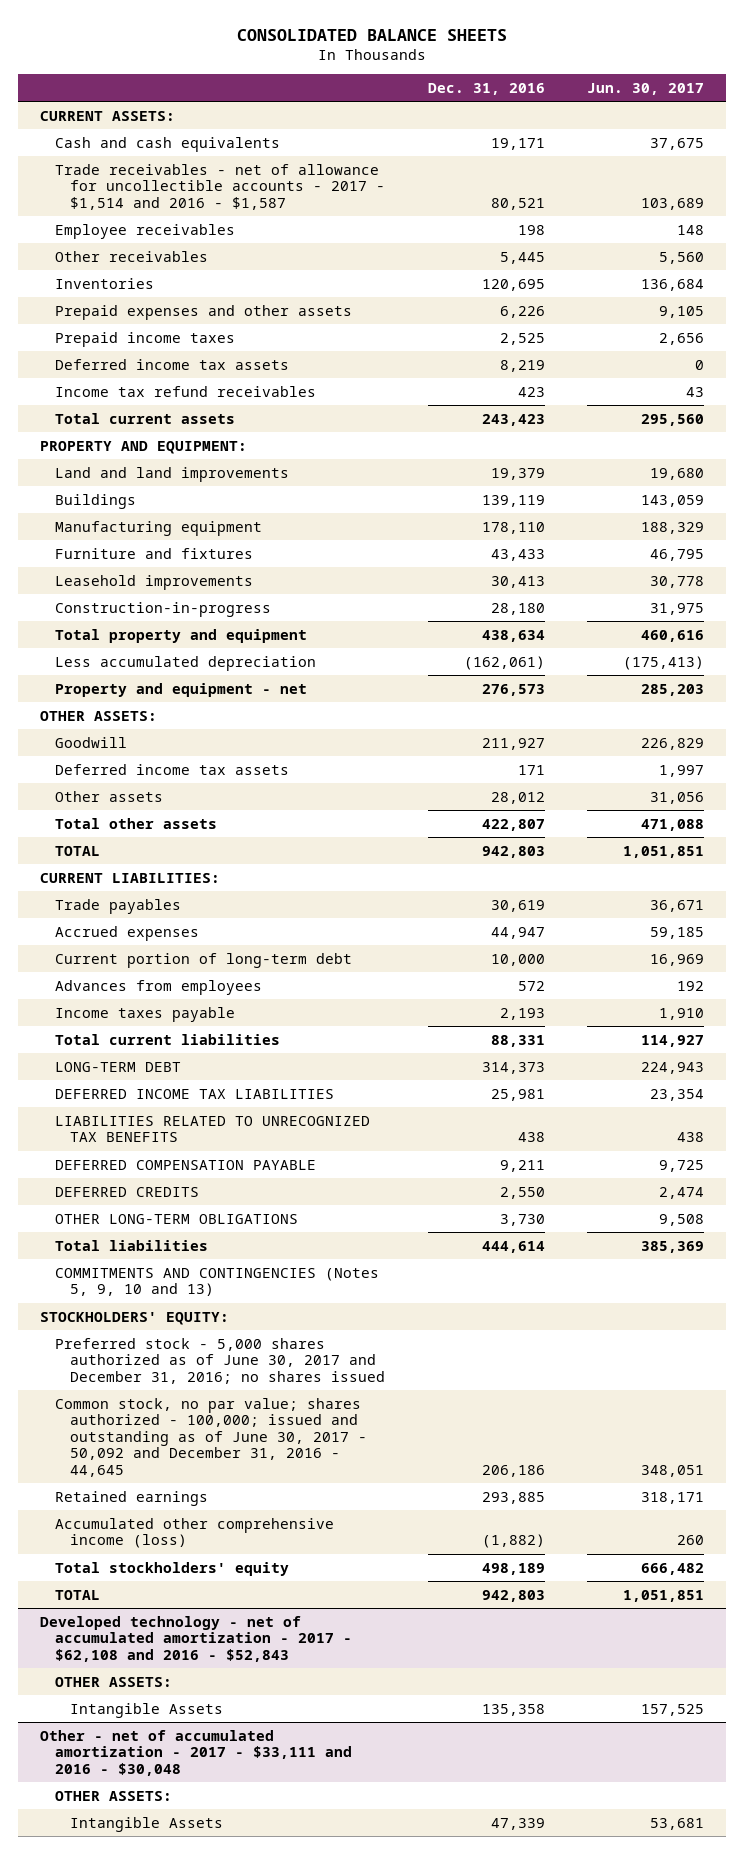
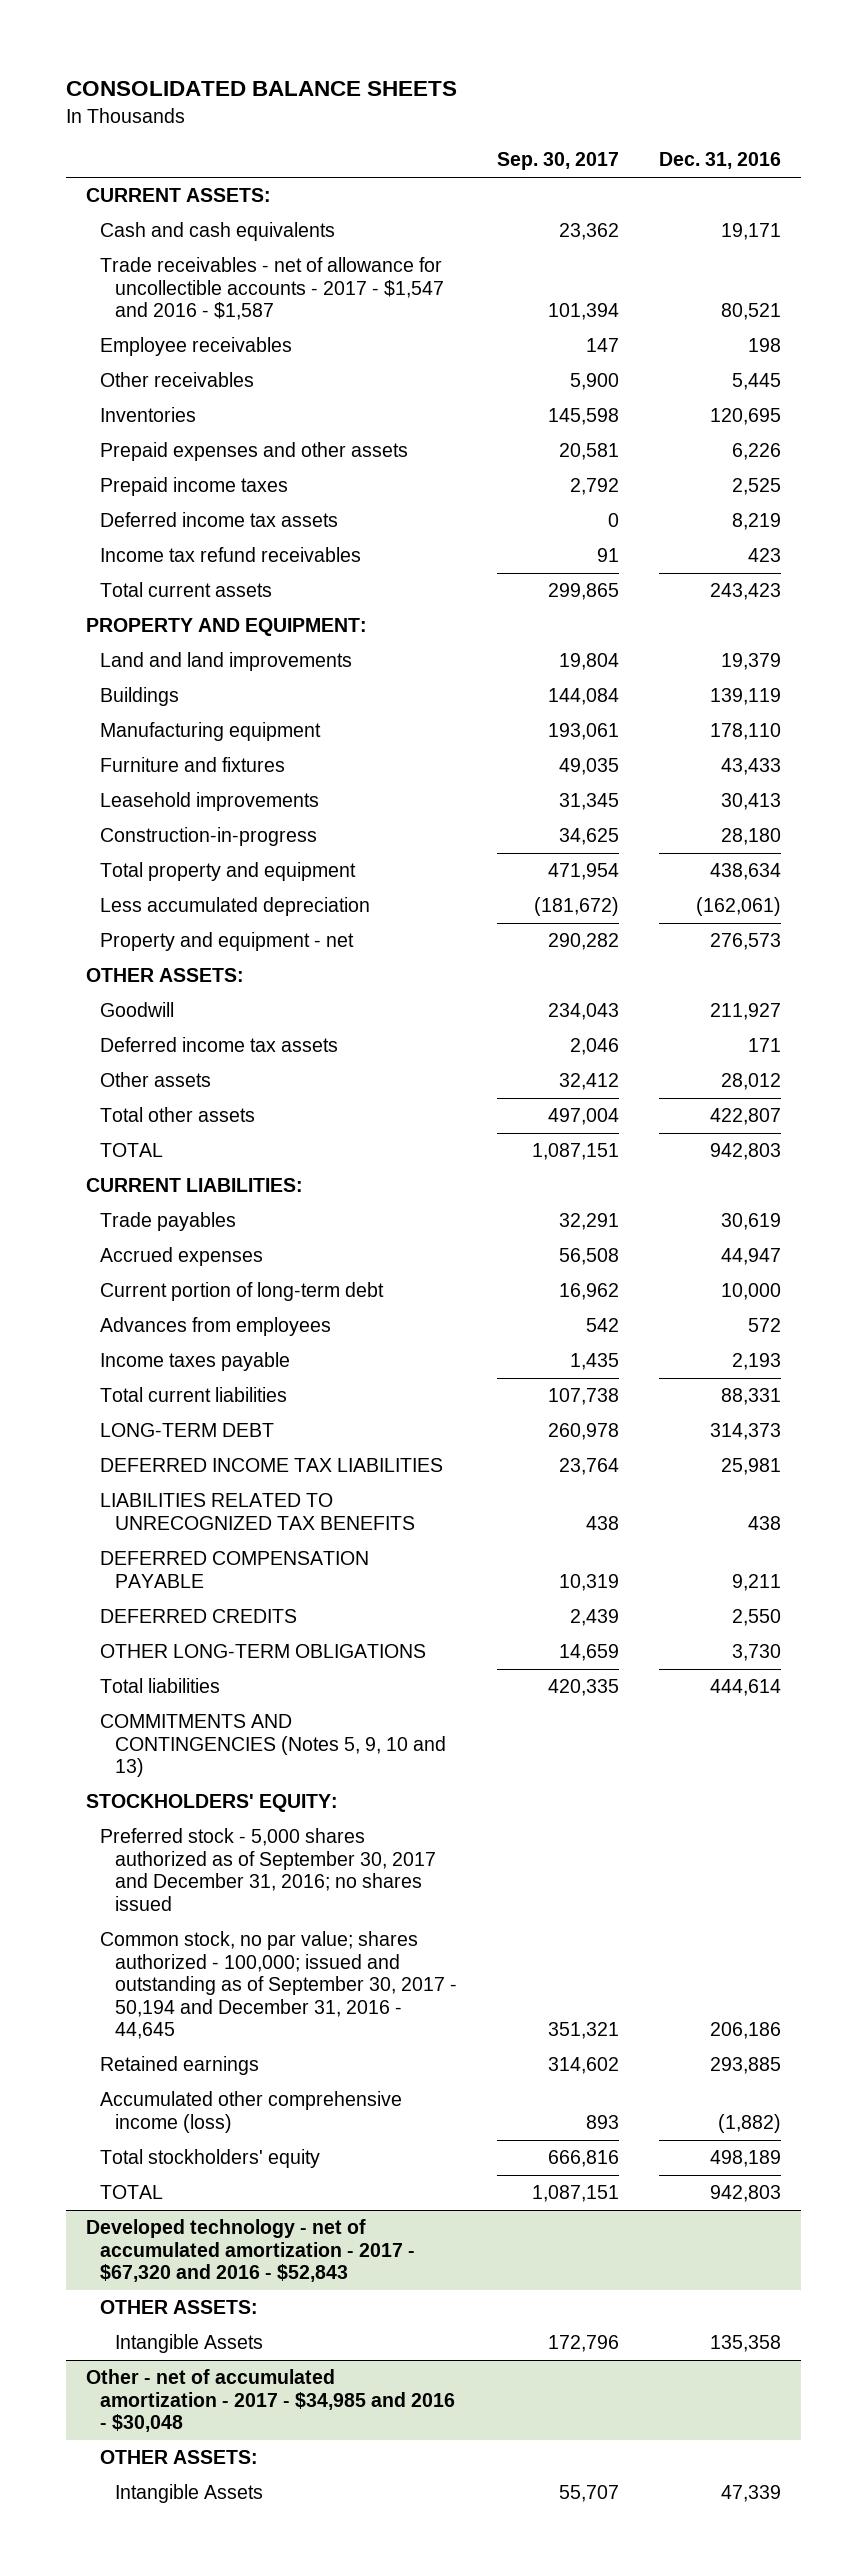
[587,82,705,95] Jun. 30, 2017 -> none
none -> [496,152,619,171] Sep. 30, 2017
[54,163,386,210] Trade receivables - net of allowance for uncollectible accounts - 2017 - $1,514 and 2016 - $1,587 -> [100,257,444,321] Trade receivables - net of allowance for uncollectible accounts - 2017 - $1,547 and 2016 - $1,587
[54,1337,386,1384] Preferred stock - 5,000 shares authorized as of June 30, 2017 and December 31, 2016; no shares issued -> [100,1828,436,1911] Preferred stock - 5,000 shares authorized as of September 30, 2017 and December 31, 2016; no shares issued
[54,1397,368,1477] Common stock, no par value; shares authorized - 100,000; issued and outstanding as of June 30, 2017 - 50,092 and December 31, 2016 - 44,645 -> [100,1931,457,2040] Common stock, no par value; shares authorized - 100,000; issued and outstanding as of September 30, 2017 - 50,194 and December 31, 2016 - 44,645
[39,1615,352,1662] Developed technology - net of accumulated amortization - 2017 - $62,108 and 2016 - $52,843 -> [86,2219,416,2283] Developed technology - net of accumulated amortization - 2017 - $67,320 and 2016 - $52,843
[39,1729,352,1776] Other - net of accumulated amortization - 2017 - $33,111 and 2016 - $30,048 -> [86,2369,456,2433] Other - net of accumulated amortization - 2017 - $34,985 and 2016 - $30,048

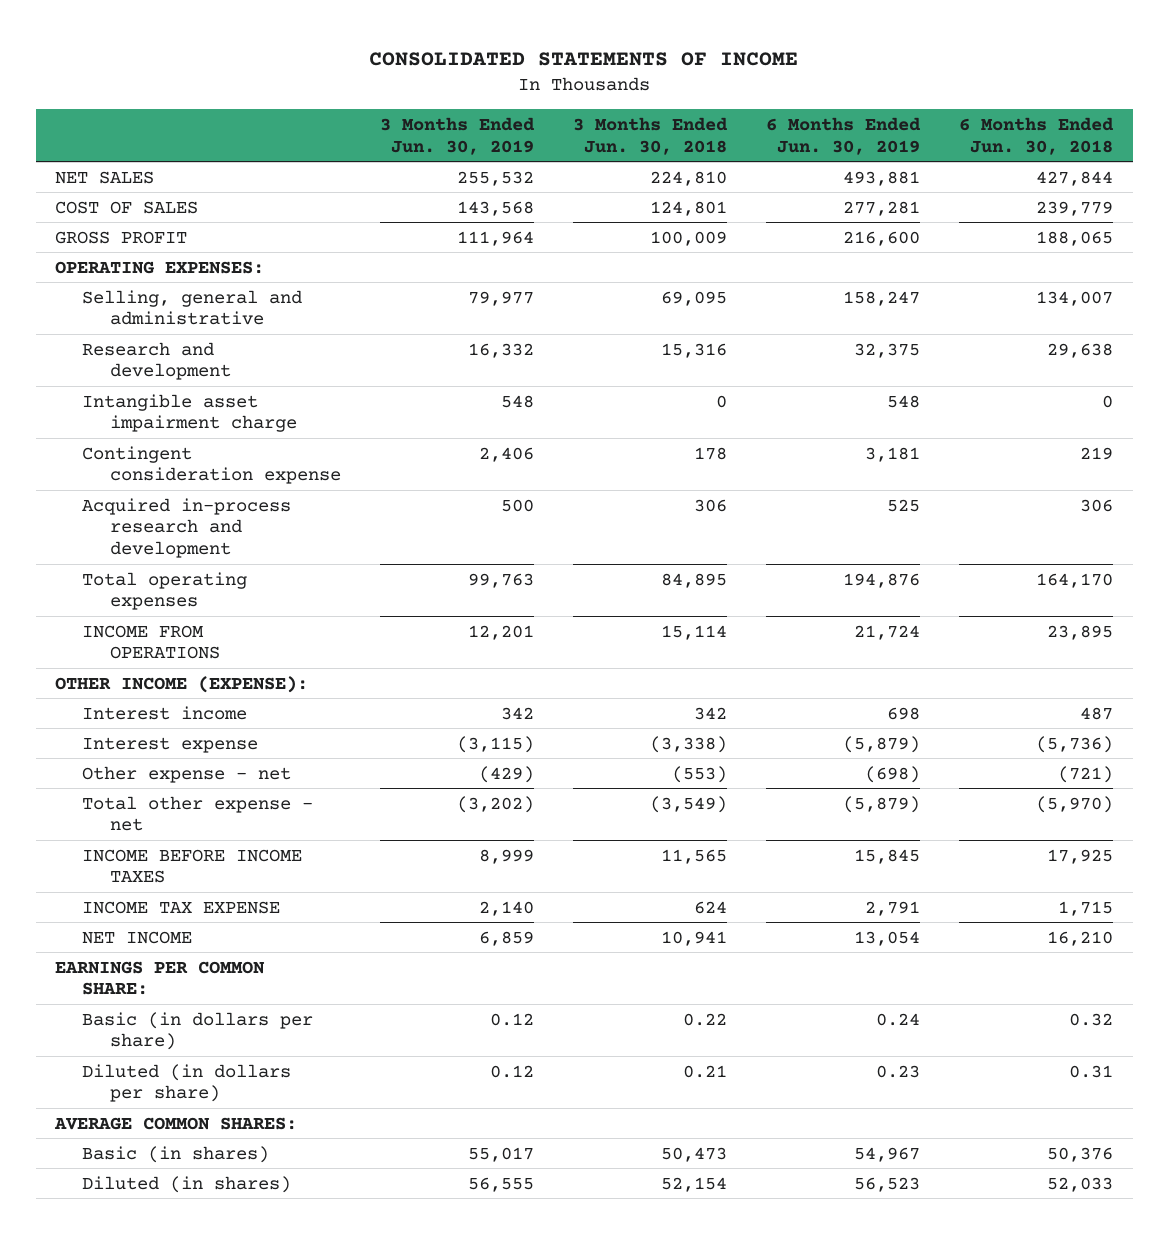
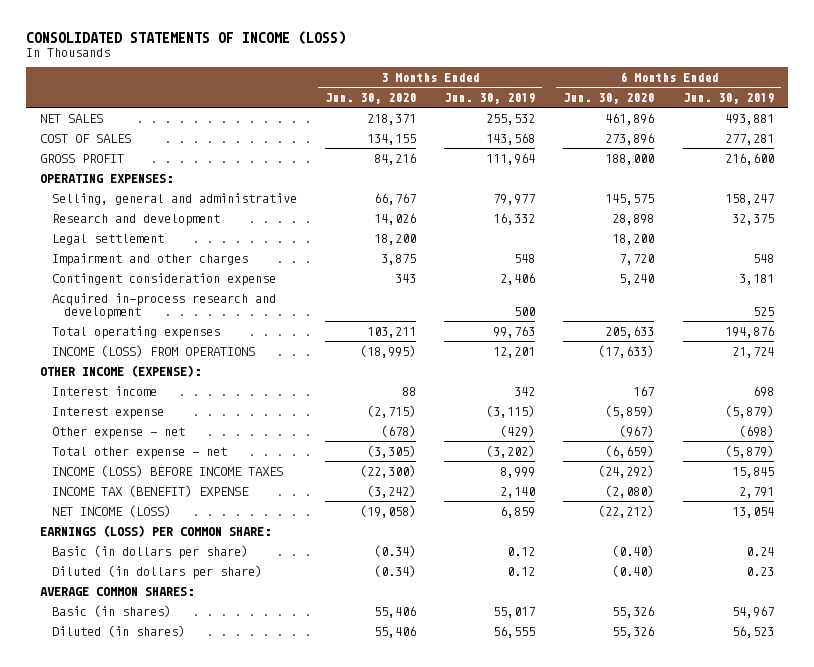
[369,51,799,66] CONSOLIDATED STATEMENTS OF INCOME -> [26,30,347,45] CONSOLIDATED STATEMENTS OF INCOME (LOSS)
[572,116,728,155] 3 Months Ended Jun. 30, 2018 -> none
[958,116,1114,155] 6 Months Ended Jun. 30, 2018 -> none
none -> [325,93,417,105] Jun. 30, 2020
none -> [563,93,655,105] Jun. 30, 2020
none -> [52,233,165,245] Legal settlement
[82,393,297,433] Intangible asset impairment charge -> [52,252,249,266] Impairment and other charges
[82,624,220,660] INCOME FROM OPERATIONS -> [52,344,256,357] INCOME (LOSS) FROM OPERATIONS
[82,848,303,884] INCOME BEFORE INCOME TAXES -> [52,464,284,477] INCOME (LOSS) BEFORE INCOME TAXES
[82,900,281,914] INCOME TAX EXPENSE -> [52,484,250,497] INCOME TAX (BENEFIT) EXPENSE
[82,930,193,944] NET INCOME -> [52,504,172,517] NET INCOME (LOSS)
[55,960,266,996] EARNINGS PER COMMON SHARE: -> [40,524,272,537] EARNINGS (LOSS) PER COMMON SHARE:

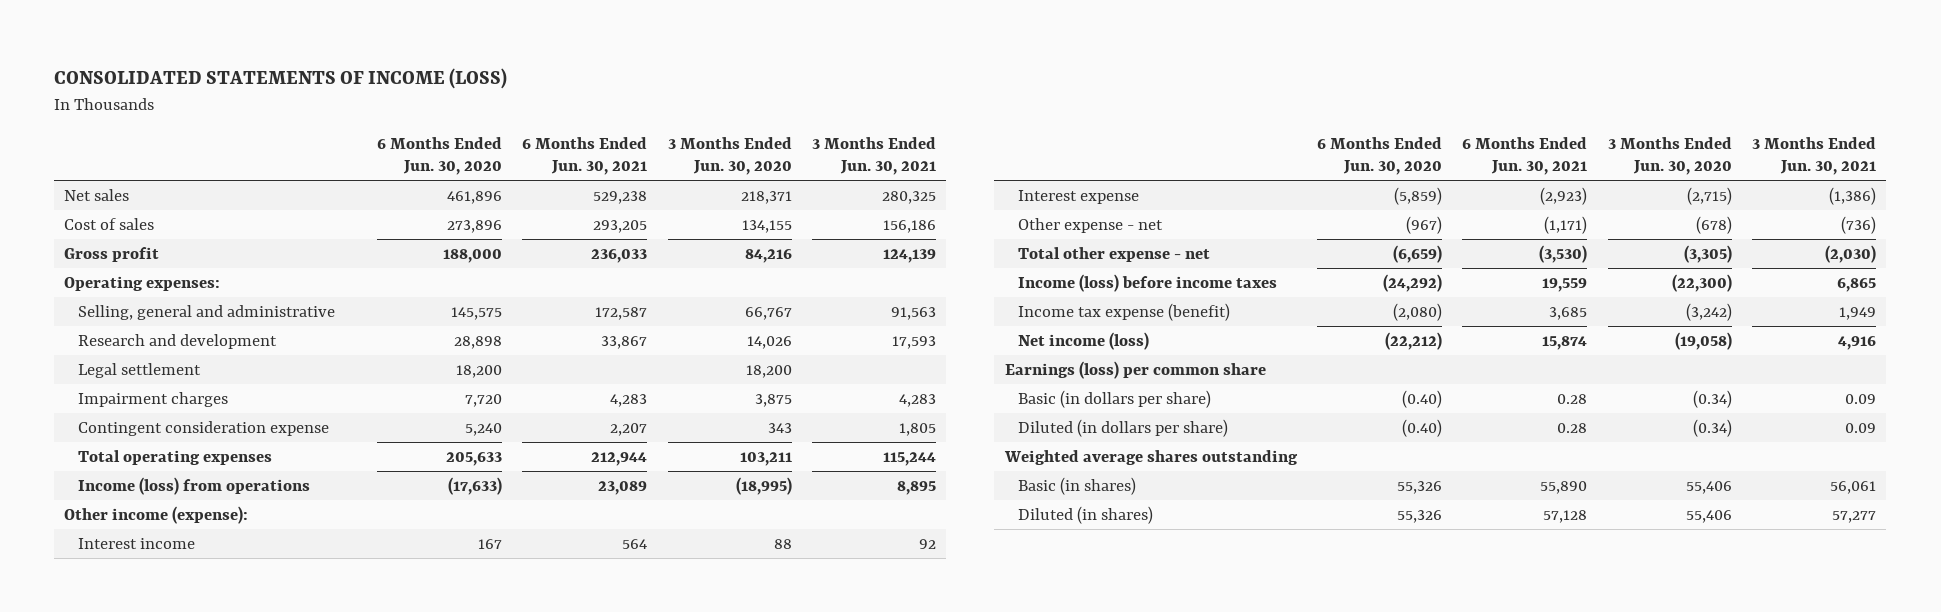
[444,93,536,105] Jun. 30, 2019 -> none
[682,93,774,105] Jun. 30, 2019 -> none
none -> [522,137,648,176] 6 Months Ended Jun. 30, 2021
none -> [812,137,937,176] 3 Months Ended Jun. 30, 2021
[40,113,104,123] NET SALES -> [64,188,130,201] Net sales
[40,133,132,143] COST OF SALES -> [64,217,155,230] Cost of sales
[40,153,125,163] GROSS PROFIT -> [64,246,160,262] Gross profit
[40,173,174,183] OPERATING EXPENSES: -> [64,275,221,291] Operating expenses:
[52,252,249,266] Impairment and other charges -> [78,391,229,407] Impairment charges
[52,292,277,320] Acquired in-process research and development -> none
[52,344,256,357] INCOME (LOSS) FROM OPERATIONS -> [78,476,311,495] Income (loss) from operations
[40,364,202,377] OTHER INCOME (EXPENSE): -> [64,505,249,524] Other income (expense):
[52,464,284,477] INCOME (LOSS) BEFORE INCOME TAXES -> [1018,273,1278,292] Income (loss) before income taxes
[52,484,250,497] INCOME TAX (BENEFIT) EXPENSE -> [1018,302,1231,321] Income tax expense (benefit)
[52,504,172,517] NET INCOME (LOSS) -> [1018,331,1150,350] Net income (loss)
[40,524,272,537] EARNINGS (LOSS) PER COMMON SHARE: -> [1004,360,1266,379] Earnings (loss) per common share
[40,586,195,596] AVERAGE COMMON SHARES: -> [1003,449,1298,465] Weighted average shares outstanding

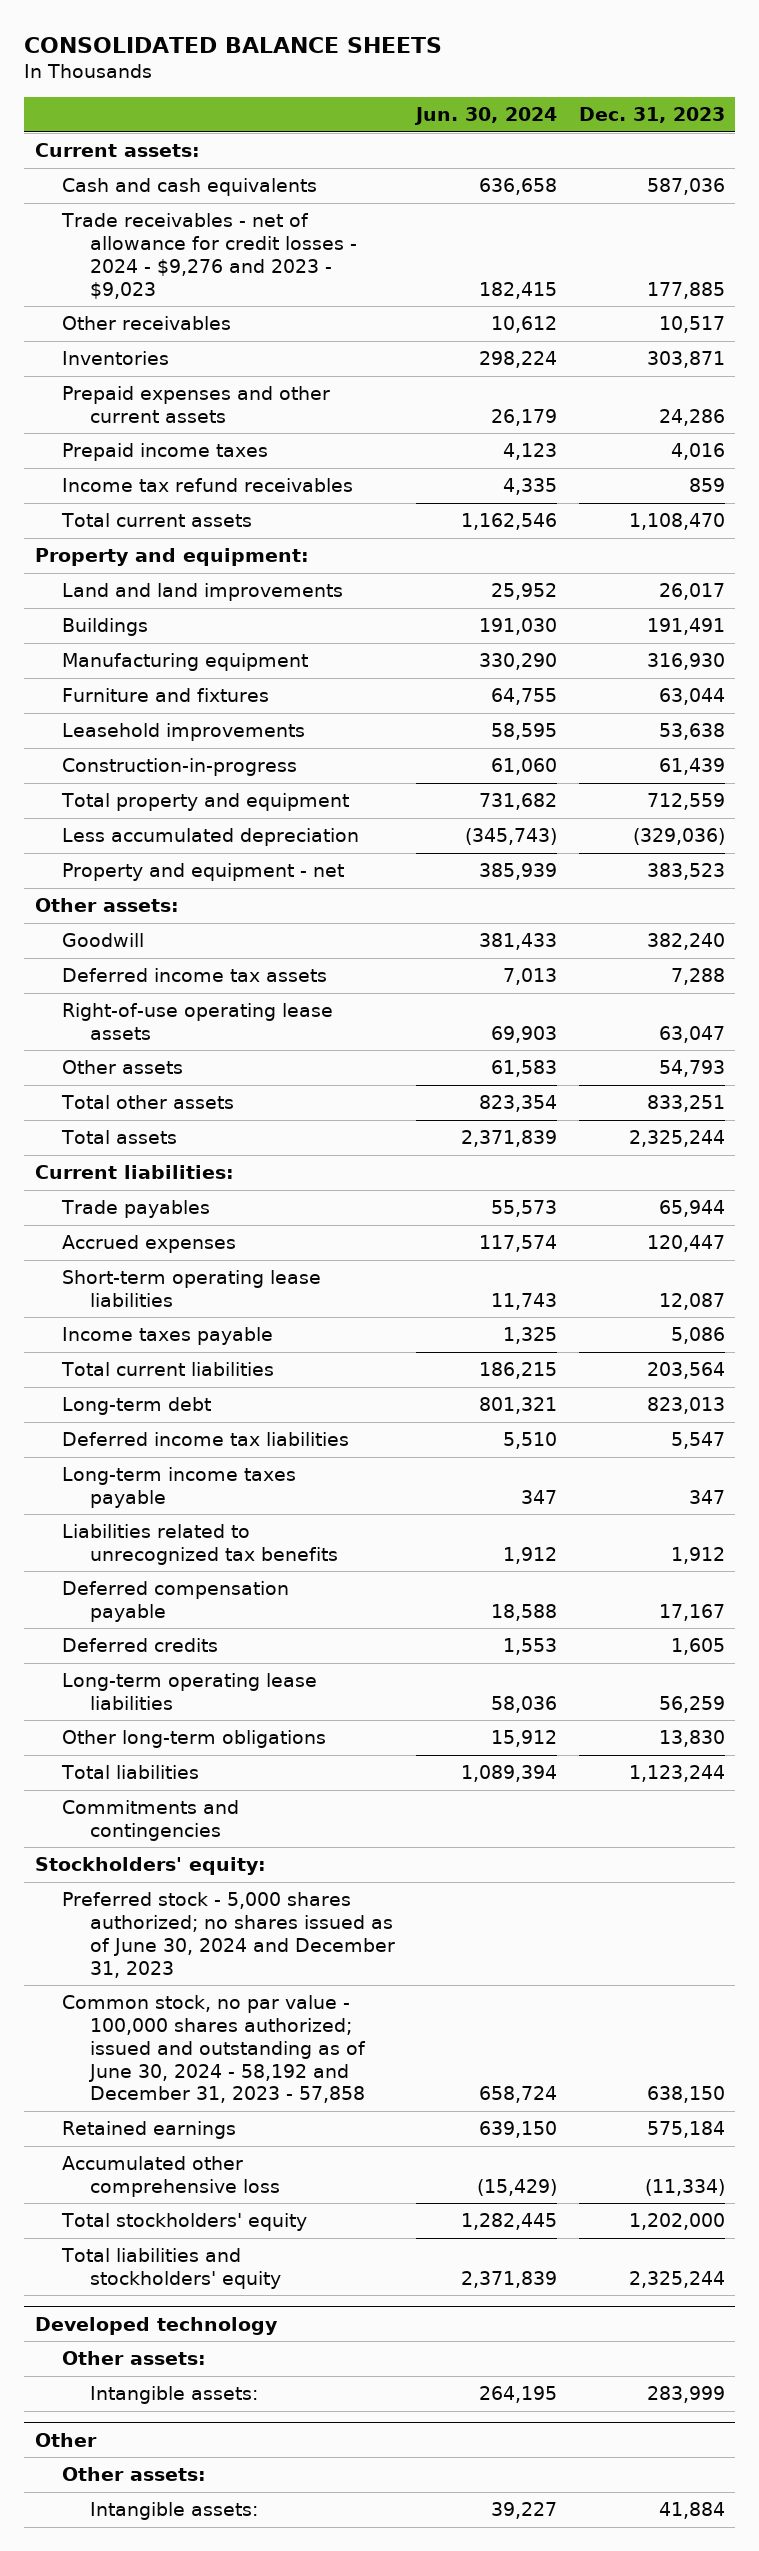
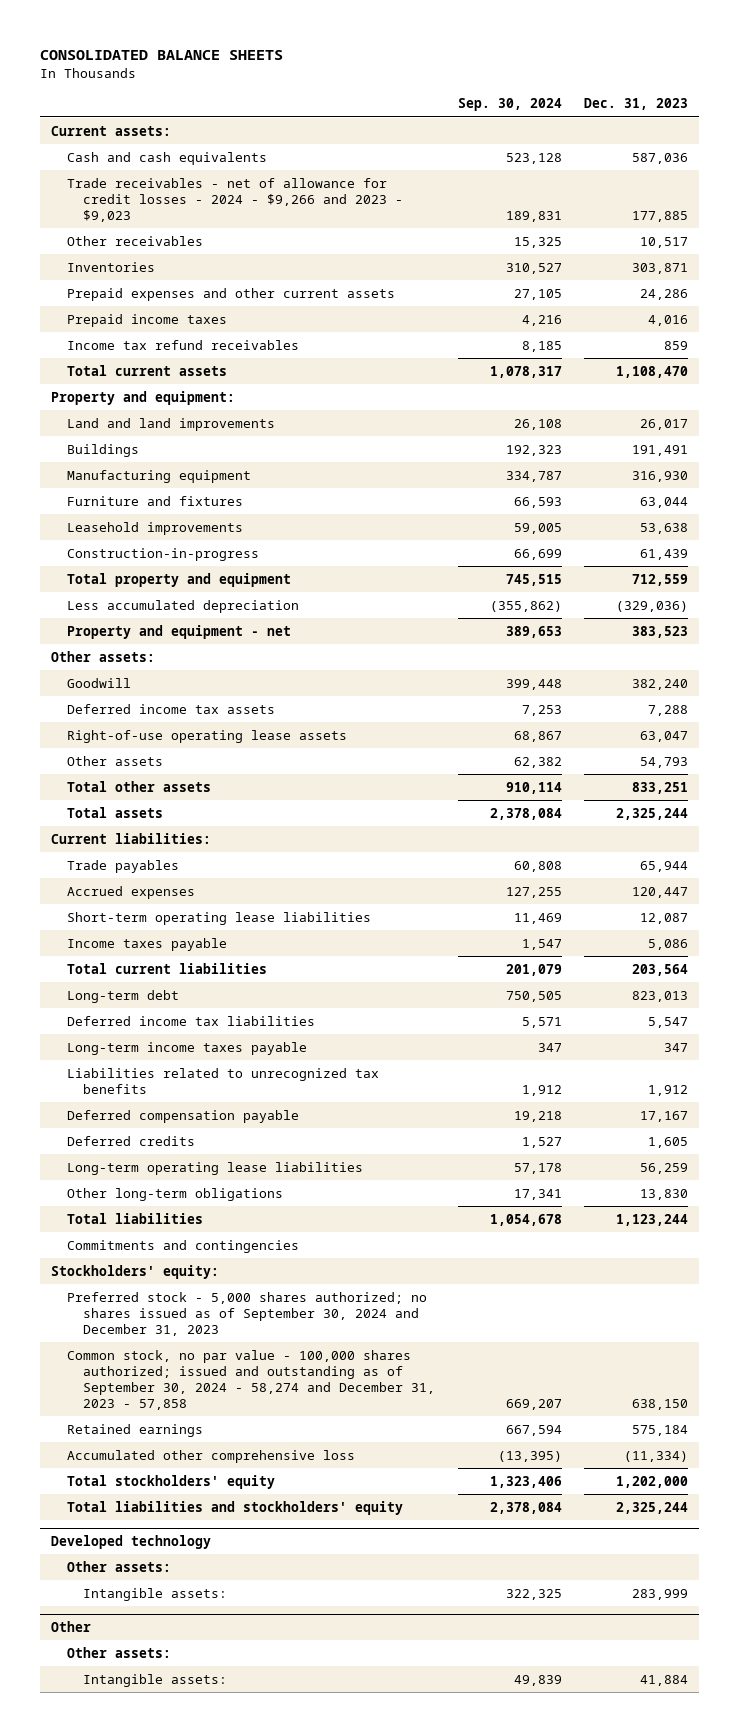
[414,107,558,126] Jun. 30, 2024 -> none
none -> [457,98,562,112] Sep. 30, 2024
[61,213,358,299] Trade receivables - net of allowance for credit losses - 2024 - $9,276 and 2023 - $9,023 -> [67,177,404,222] Trade receivables - net of allowance for credit losses - 2024 - $9,266 and 2023 - $9,023
[62,1892,396,1978] Preferred stock - 5,000 shares authorized; no shares issued as of June 30, 2024 and December 31, 2023 -> [67,1291,428,1336] Preferred stock - 5,000 shares authorized; no shares issued as of September 30, 2024 and December 31, 2023
[62,1995,367,2104] Common stock, no par value - 100,000 shares authorized; issued and outstanding as of June 30, 2024 - 58,192 and December 31, 2023 - 57,858 -> [67,1349,436,1410] Common stock, no par value - 100,000 shares authorized; issued and outstanding as of September 30, 2024 - 58,274 and December 31, 2023 - 57,858

